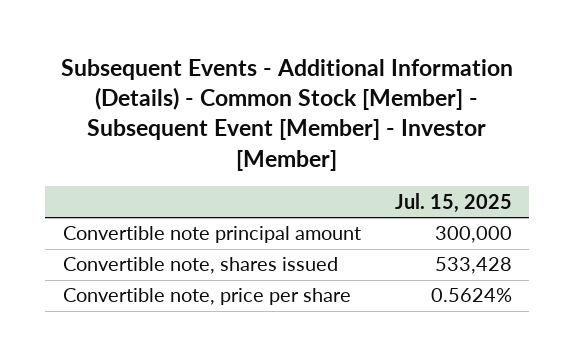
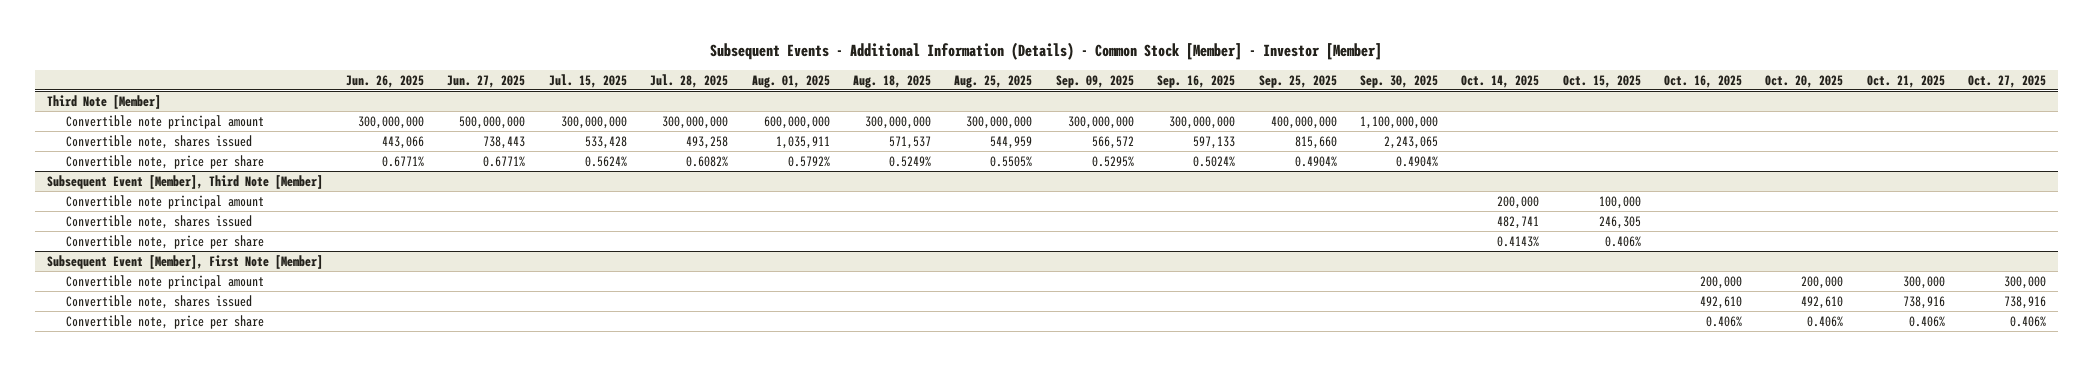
[61,58,514,171] Subsequent Events - Additional Information (Details) - Common Stock [Member] - Subsequent Event [Member] - Investor [Member] -> [710,42,1383,61] Subsequent Events - Additional Information (Details) - Common Stock [Member] - Investor [Member]
none -> [346,74,425,88] Jun. 26, 2025
none -> [447,74,526,88] Jun. 27, 2025
none -> [650,73,729,88] Jul. 28, 2025
none -> [751,74,830,88] Aug. 01, 2025
none -> [852,74,931,88] Aug. 18, 2025
none -> [954,74,1033,88] Aug. 25, 2025
none -> [1055,74,1134,88] Sep. 09, 2025
none -> [1157,74,1236,88] Sep. 16, 2025
none -> [1258,74,1337,88] Sep. 25, 2025
none -> [1359,74,1438,88] Sep. 30, 2025
none -> [1461,74,1540,88] Oct. 14, 2025
none -> [1562,74,1641,88] Oct. 15, 2025
none -> [1664,74,1743,88] Oct. 16, 2025
none -> [1765,74,1844,88] Oct. 20, 2025
none -> [1866,74,1945,88] Oct. 21, 2025
none -> [1968,74,2047,88] Oct. 27, 2025
none -> [46,94,161,109] Third Note [Member]
[434,226,512,244] 300,000 -> [560,115,627,129] 300,000,000
none -> [46,174,323,189] Subsequent Event [Member], Third Note [Member]
none -> [66,194,265,209] Convertible note principal amount
none -> [66,214,253,229] Convertible note, shares issued
none -> [66,234,265,249] Convertible note, price per share
none -> [46,254,323,269] Subsequent Event [Member], First Note [Member]
none -> [66,274,265,289] Convertible note principal amount
none -> [66,294,253,309] Convertible note, shares issued
none -> [66,314,265,329] Convertible note, price per share

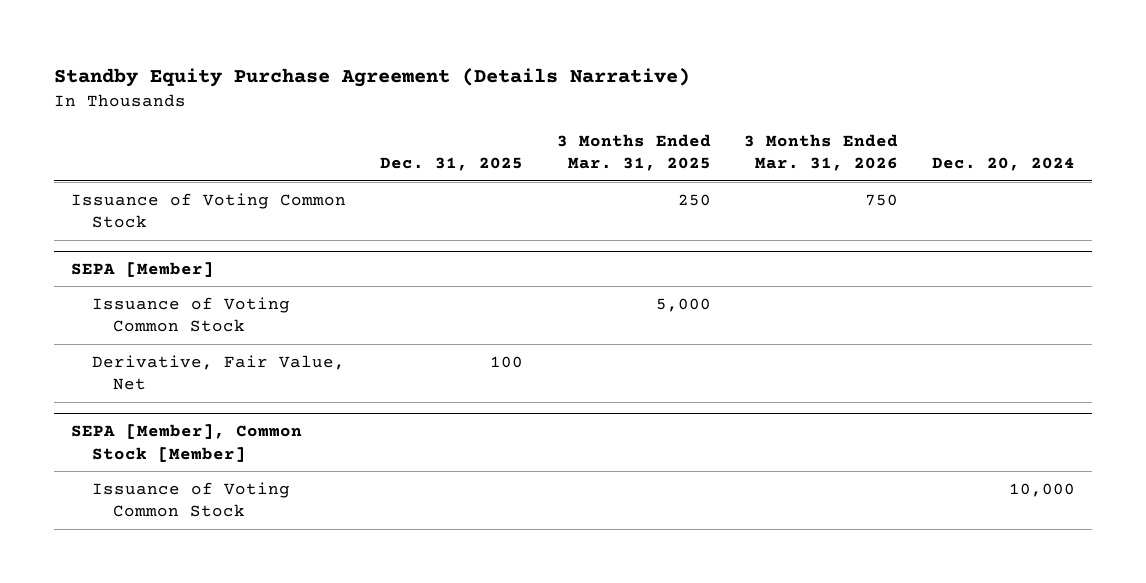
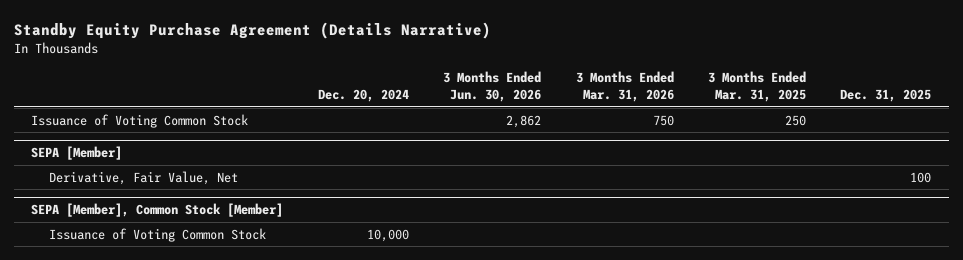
none -> [443,71,542,103] 3 Months Ended Jun. 30, 2026
[92,296,291,333] Issuance of Voting Common Stock -> none

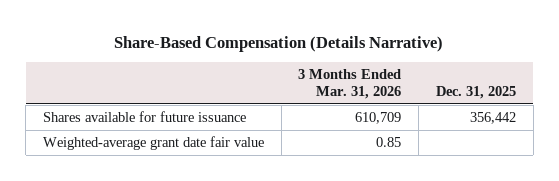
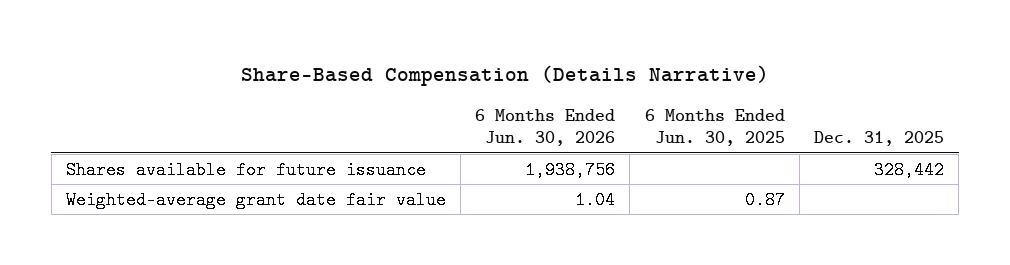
[298,69,402,99] 3 Months Ended Mar. 31, 2026 -> none
none -> [475,108,616,147] 6 Months Ended Jun. 30, 2026
none -> [644,108,785,147] 6 Months Ended Jun. 30, 2025
[470,111,517,124] 356,442 -> [874,161,945,180] 328,442

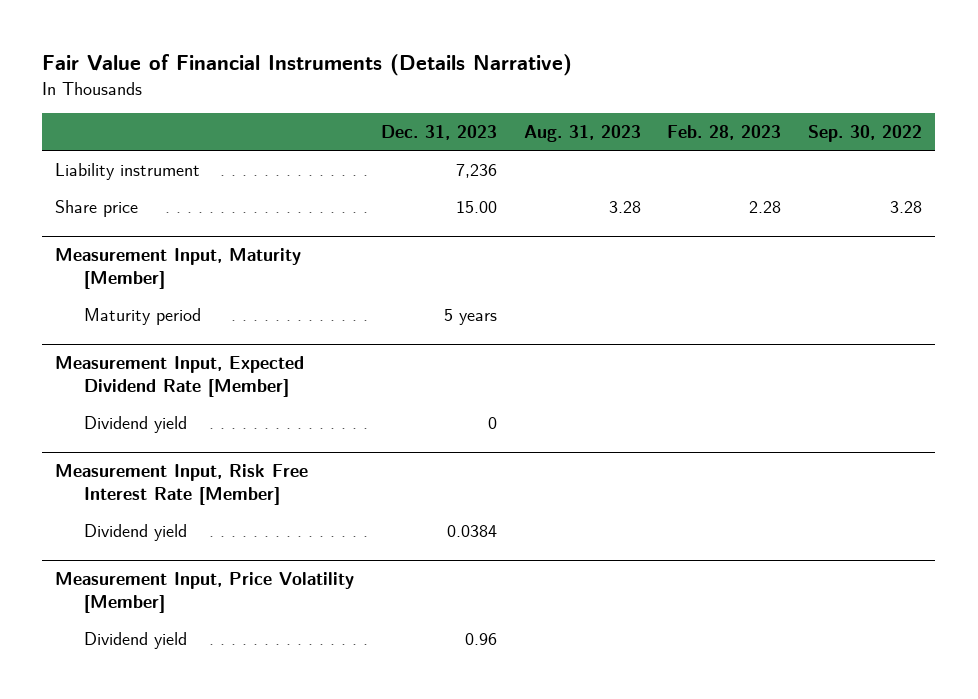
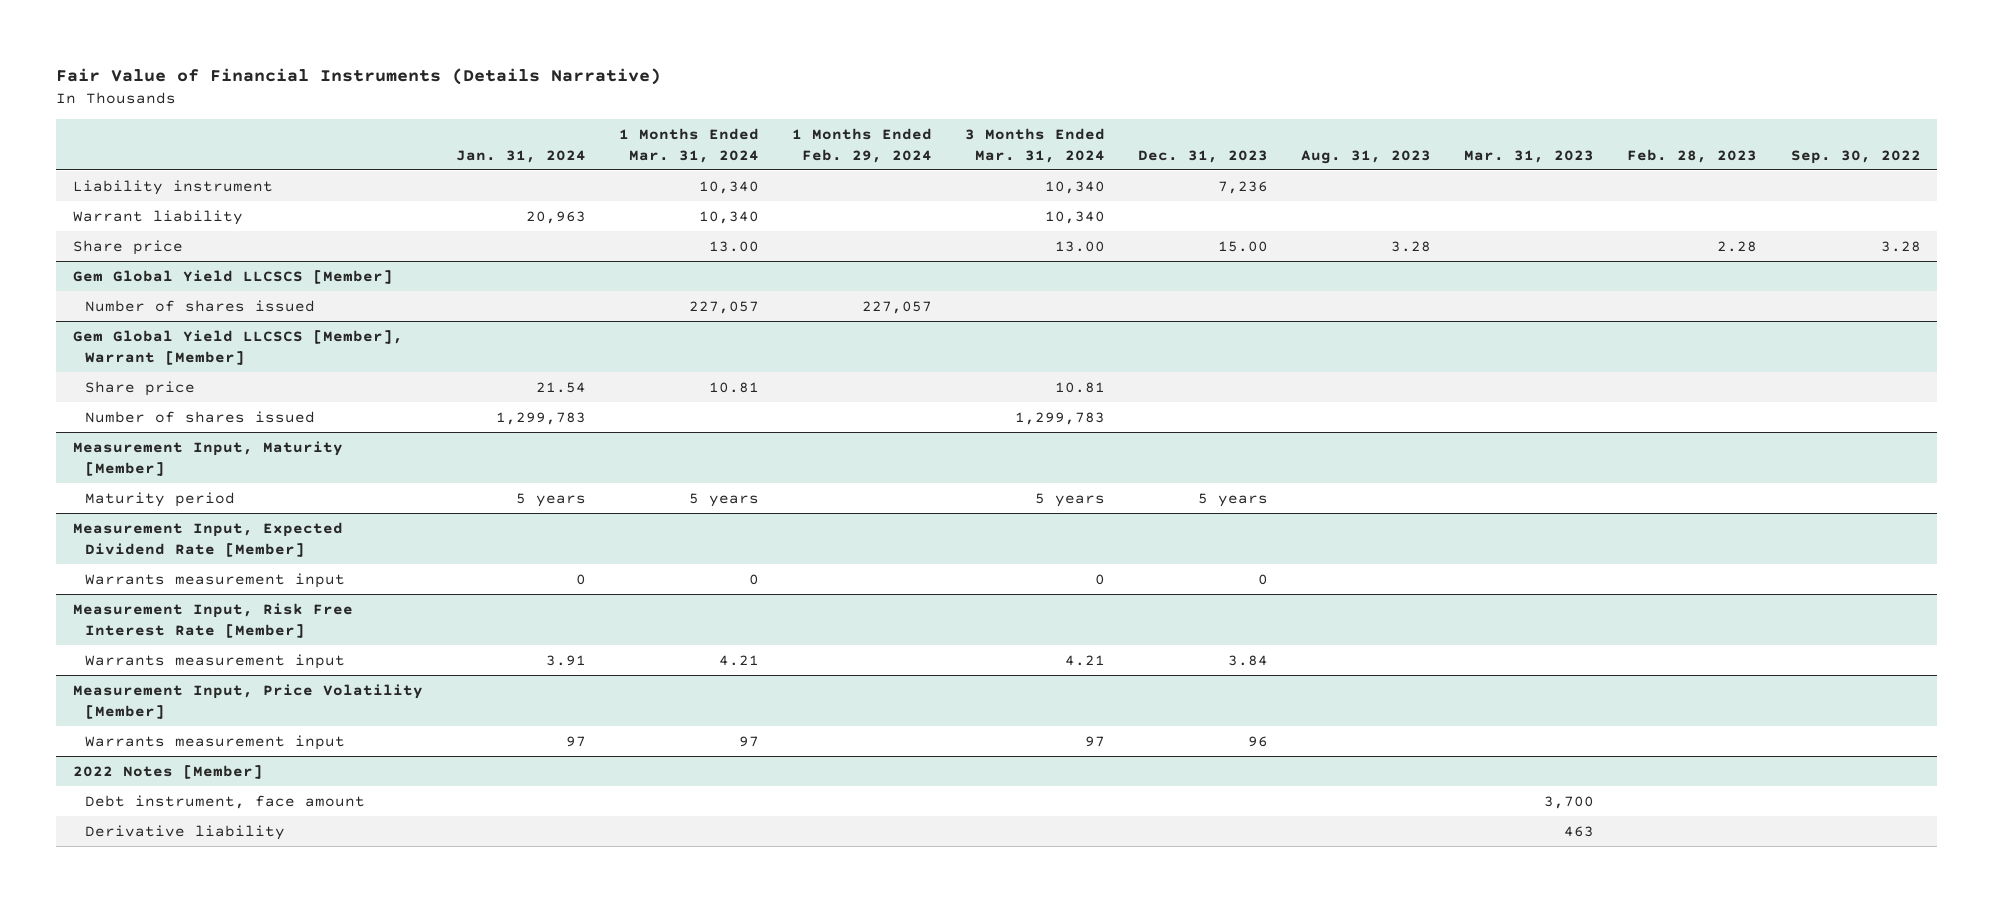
none -> [455,149,586,163] Jan. 31, 2024
none -> [618,127,759,163] 1 Months Ended Mar. 31, 2024
none -> [791,127,932,163] 1 Months Ended Feb. 29, 2024
none -> [964,127,1105,163] 3 Months Ended Mar. 31, 2024
none -> [1464,149,1595,163] Mar. 31, 2023
none -> [72,209,243,225] Warrant liability
none -> [72,269,393,284] Gem Global Yield LLCSCS [Member]
none -> [84,299,315,312] Number of shares issued
none -> [72,329,403,365] Gem Global Yield LLCSCS [Member], Warrant [Member]
none -> [84,380,195,396] Share price
none -> [84,410,315,423] Number of shares issued
[83,415,187,433] Dividend yield -> [84,572,345,588] Warrants measurement input
[83,523,187,541] Dividend yield -> none
none -> [84,653,345,669] Warrants measurement input
[83,631,187,649] Dividend yield -> none
none -> [84,734,345,750] Warrants measurement input
none -> [72,764,263,779] 2022 Notes [Member]
none -> [84,794,365,809] Debt instrument, face amount
none -> [84,824,285,840] Derivative liability

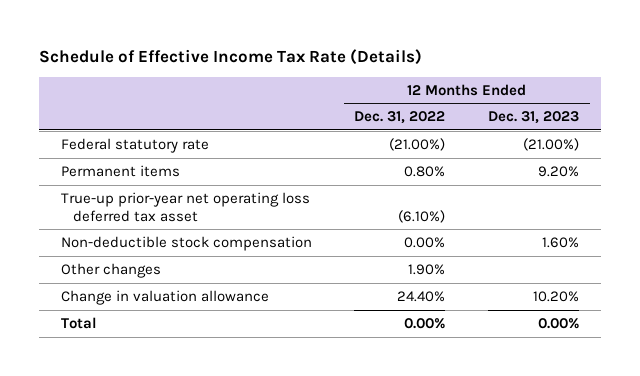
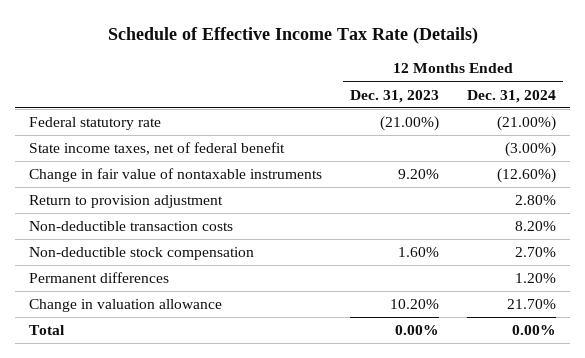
[354,111,446,125] Dec. 31, 2022 -> none
none -> [466,89,556,103] Dec. 31, 2024
none -> [29,142,286,156] State income taxes, net of federal benefit
[60,164,180,177] Permanent items -> [29,168,323,183] Change in fair value of nontaxable instruments
[60,191,310,222] True-up prior-year net operating loss deferred tax asset -> [29,195,224,209] Return to provision adjustment
none -> [29,221,234,232] Non-deductible transaction costs
[60,262,161,278] Other changes -> [29,272,170,284] Permanent differences

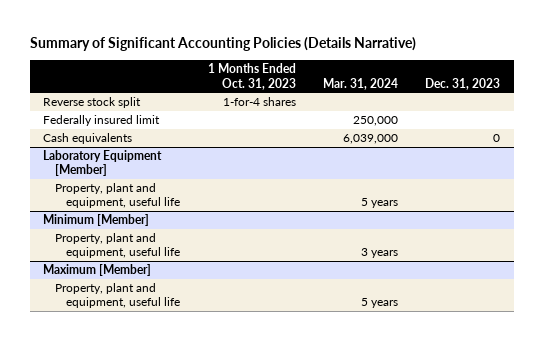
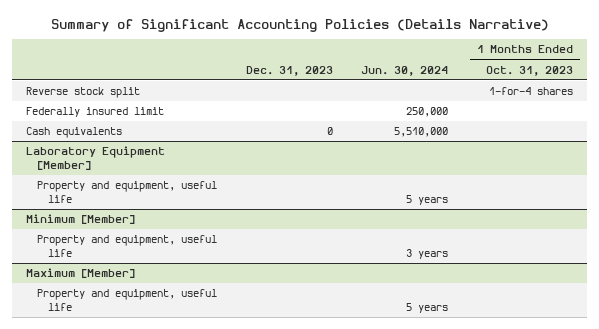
[322,77,398,90] Mar. 31, 2024 -> none
none -> [361,65,449,76] Jun. 30, 2024
[54,183,181,209] Property, plant and equipment, useful life -> [37,181,218,203] Property and equipment, useful life
[54,233,181,259] Property, plant and equipment, useful life -> [37,235,218,257] Property and equipment, useful life
[54,283,181,309] Property, plant and equipment, useful life -> [37,289,218,311] Property and equipment, useful life

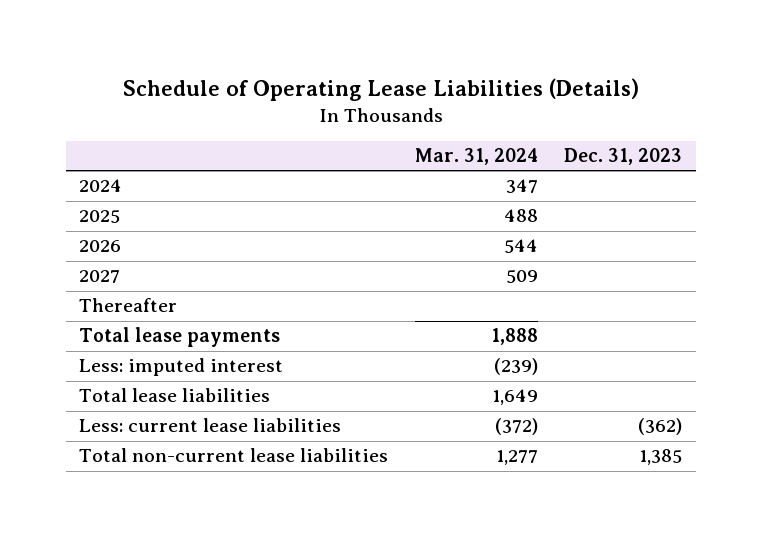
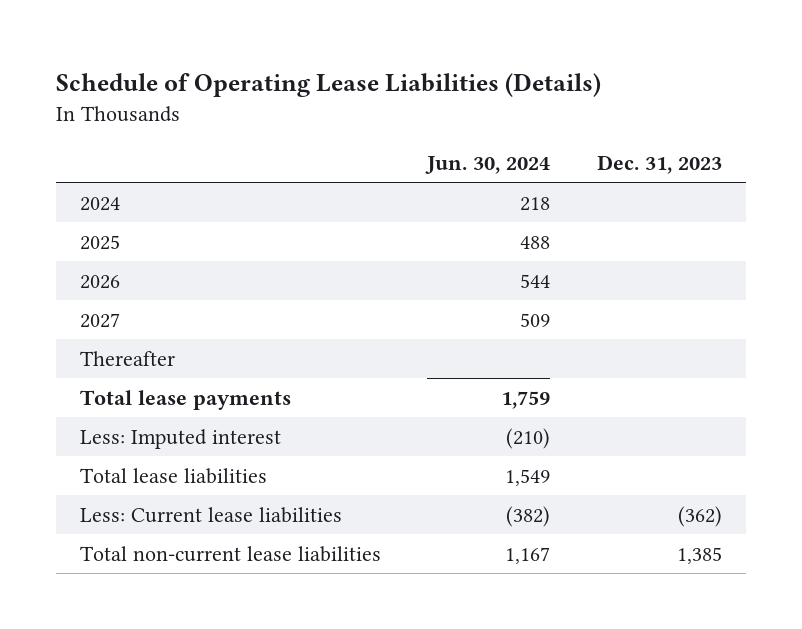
[414,148,538,166] Mar. 31, 2024 -> none
none -> [425,155,551,174] Jun. 30, 2024
[78,358,283,377] Less: imputed interest -> [79,428,281,449] Less: Imputed interest
[78,418,341,433] Less: current lease liabilities -> [79,506,342,523] Less: Current lease liabilities

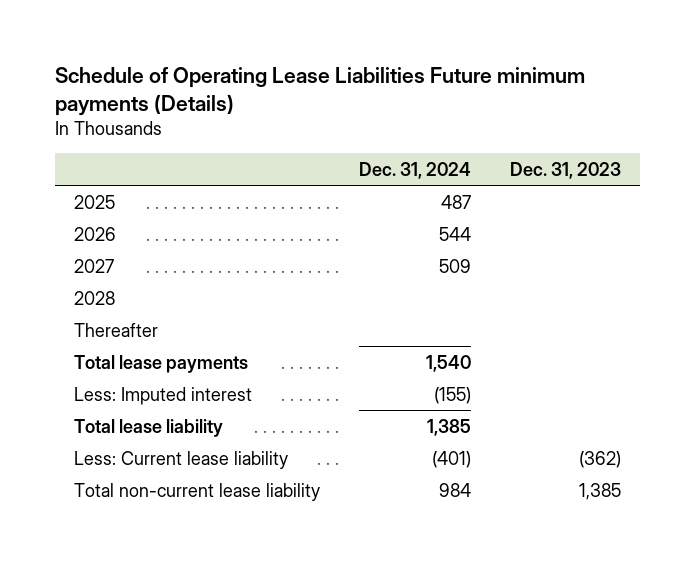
[56,72,602,97] Schedule of Operating Lease Liabilities (Details) -> [54,66,585,116] Schedule of Operating Lease Liabilities Future minimum payments (Details)
[425,155,551,174] Jun. 30, 2024 -> none
none -> [358,161,471,179] Dec. 31, 2024
[79,196,120,211] 2024 -> none
none -> [73,290,115,305] 2028
[79,467,267,484] Total lease liabilities -> [73,418,223,437] Total lease liability
[79,506,342,523] Less: Current lease liabilities -> [73,450,288,469] Less: Current lease liability
[79,545,381,562] Total non-current lease liabilities -> [73,482,320,501] Total non-current lease liability

